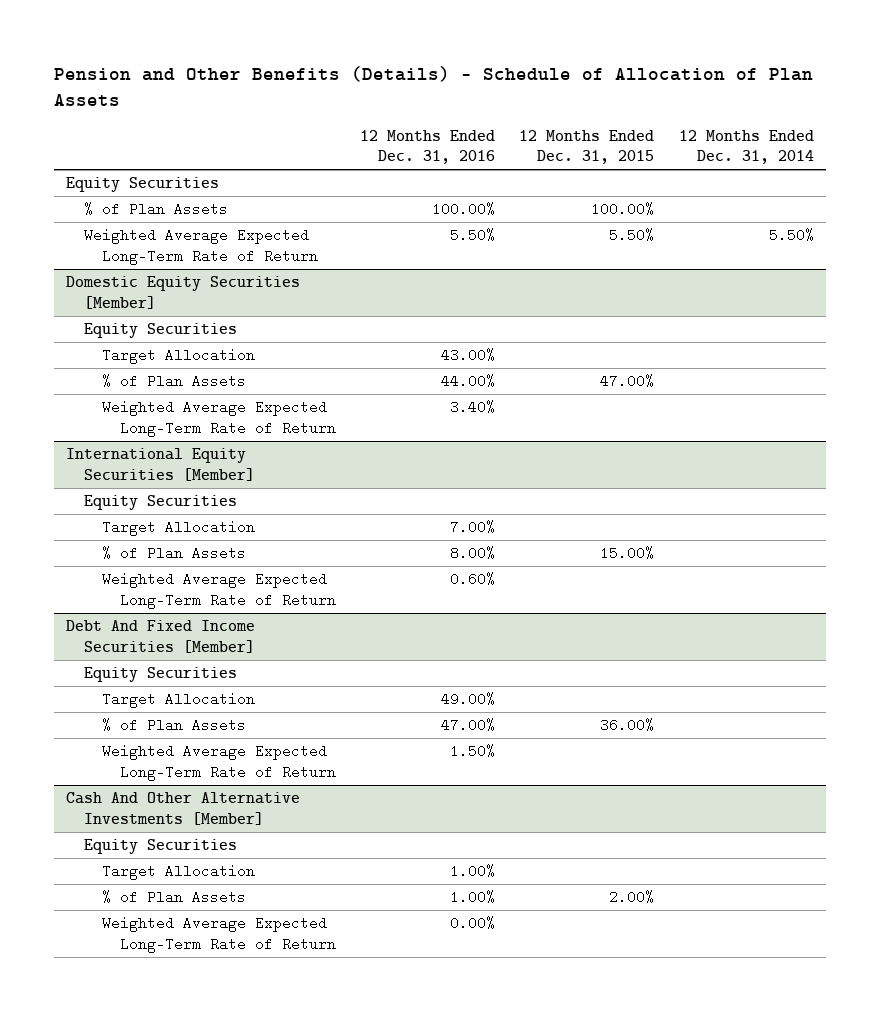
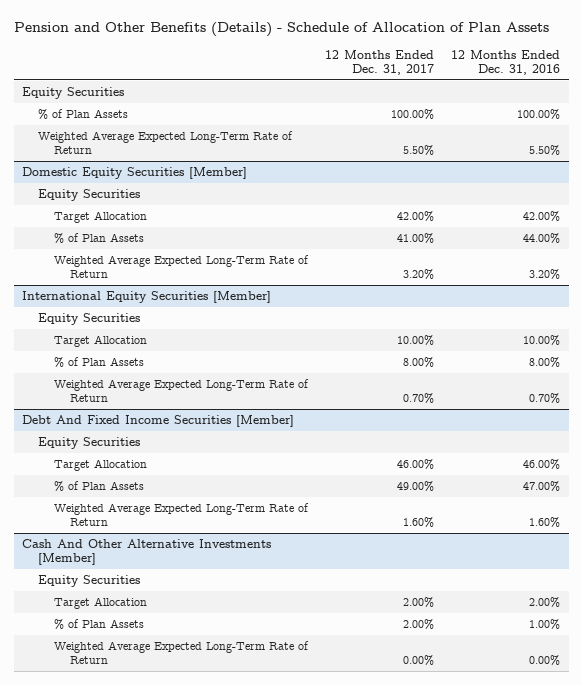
[519,129,655,165] 12 Months Ended Dec. 31, 2015 -> none
[678,129,814,165] 12 Months Ended Dec. 31, 2014 -> none
none -> [325,50,435,75] 12 Months Ended Dec. 31, 2017
[441,348,496,363] 43.00% -> [523,211,561,223] 42.00%
[450,400,496,415] 3.40% -> [529,268,561,280] 3.20%
[450,520,496,535] 7.00% -> [523,335,561,347] 10.00%
[450,572,496,587] 0.60% -> [529,392,561,404] 0.70%
[441,692,496,707] 49.00% -> [523,459,561,471] 46.00%
[450,744,496,759] 1.50% -> [529,516,561,528] 1.60%
[450,864,496,879] 1.00% -> [529,597,561,609] 2.00%

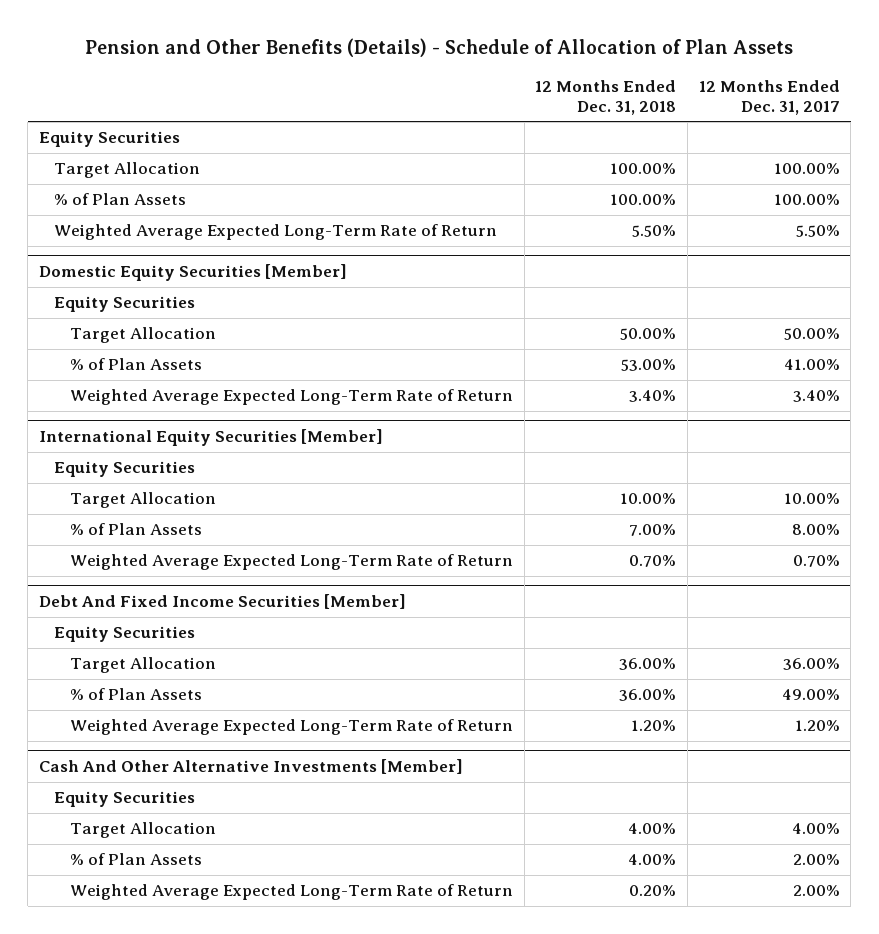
[451,50,561,75] 12 Months Ended Dec. 31, 2016 -> none
none -> [535,79,677,115] 12 Months Ended Dec. 31, 2018
none -> [54,162,201,179] Target Allocation
[397,211,435,223] 42.00% -> [783,328,840,341] 50.00%
[403,268,435,280] 3.20% -> [792,390,840,403] 3.40%
[397,459,435,471] 46.00% -> [782,658,840,671] 36.00%
[403,516,435,528] 1.60% -> [794,720,840,732] 1.20%
[403,597,435,609] 2.00% -> [791,823,840,835] 4.00%
[403,654,435,666] 0.00% -> [792,885,840,897] 2.00%

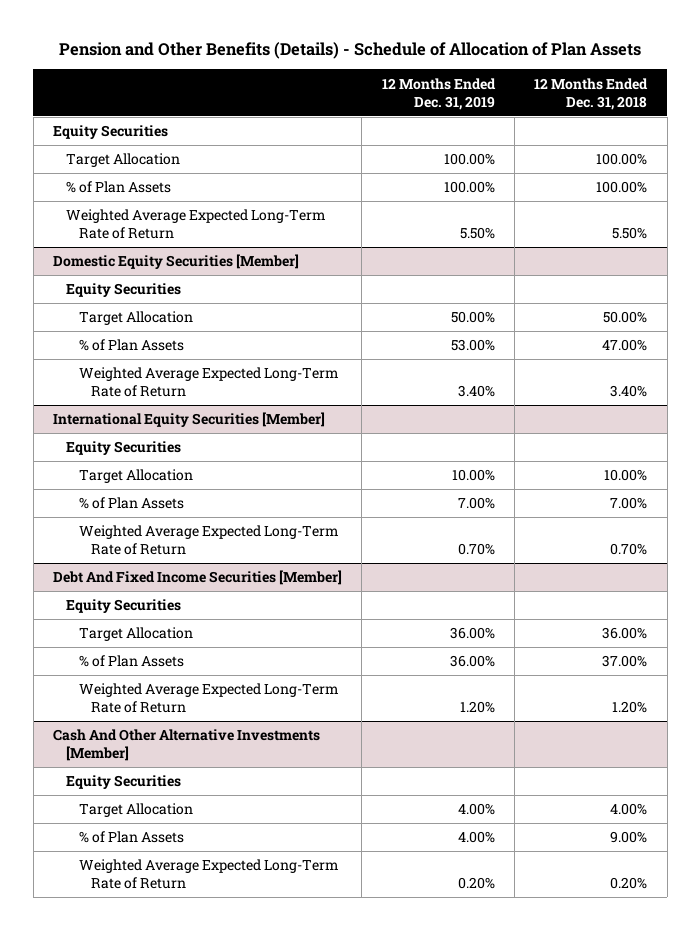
[698,79,840,115] 12 Months Ended Dec. 31, 2017 -> none
none -> [381,77,496,110] 12 Months Ended Dec. 31, 2019
[621,359,677,372] 53.00% -> [602,339,648,352] 47.00%
[619,689,677,702] 36.00% -> [602,655,648,668] 37.00%
[628,854,677,866] 4.00% -> [610,831,648,844] 9.00%

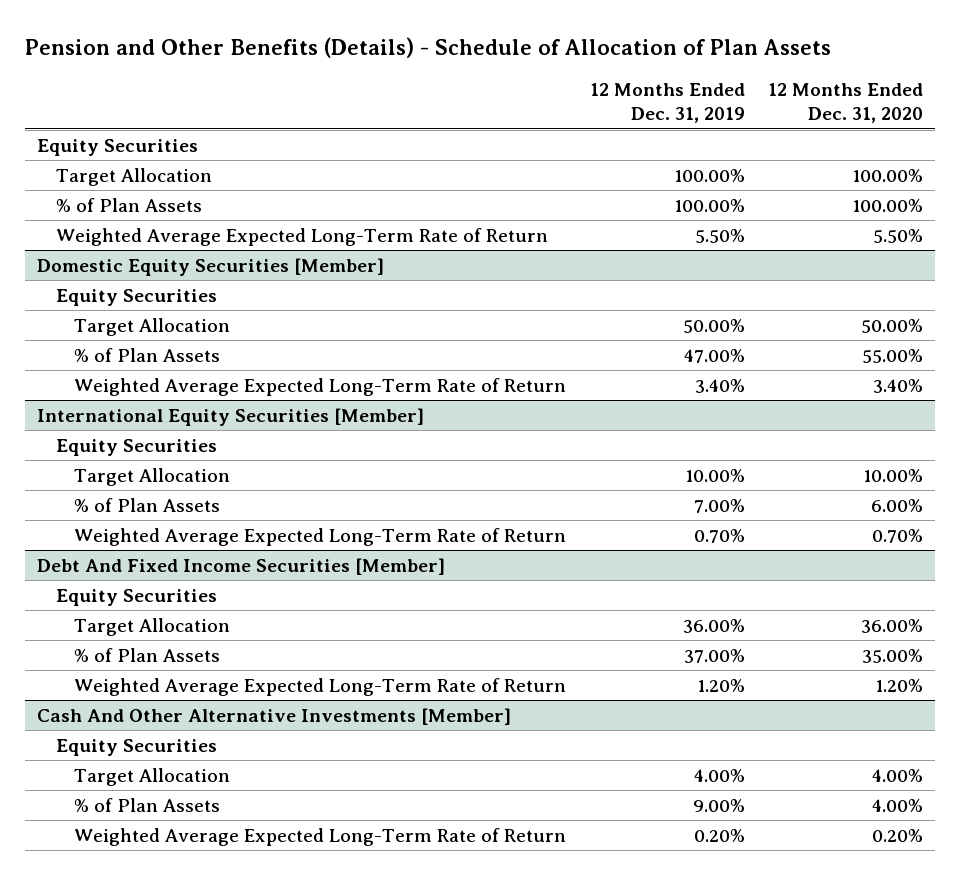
[534,77,649,110] 12 Months Ended Dec. 31, 2018 -> none
none -> [768,82,924,124] 12 Months Ended Dec. 31, 2020
[450,339,495,352] 53.00% -> [683,348,745,363] 47.00%
[449,655,495,668] 36.00% -> [683,648,745,663] 37.00%
[457,831,495,844] 4.00% -> [692,798,745,812] 9.00%

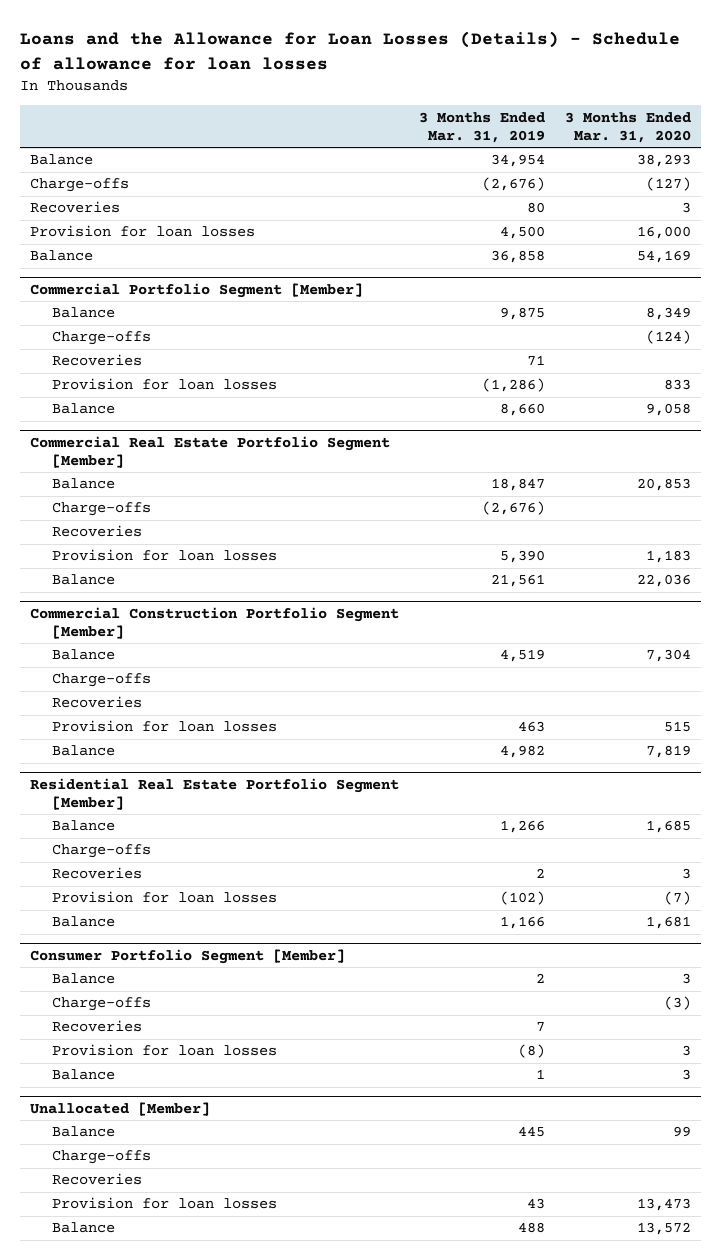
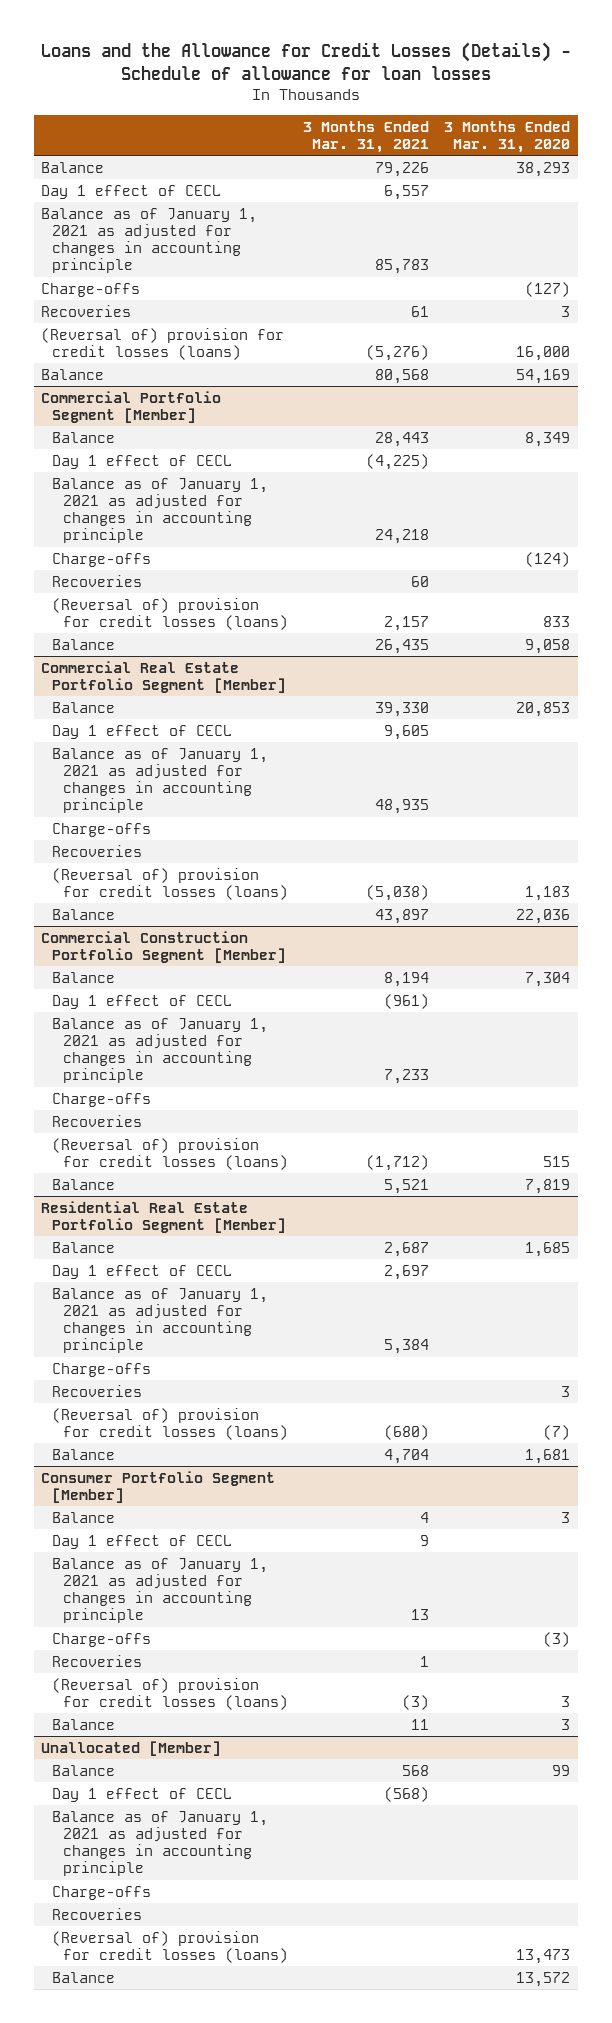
[19,31,680,70] Loans and the Allowance for Loan Losses (Details) - Schedule of allowance for loan losses -> [40,41,571,80] Loans and the Allowance for Credit Losses (Details) - Schedule of allowance for loan losses
[419,111,546,144] 3 Months Ended Mar. 31, 2019 -> none
none -> [303,120,430,153] 3 Months Ended Mar. 31, 2021
none -> [41,184,222,199] Day 1 effect of CECL
none -> [41,207,258,274] Balance as of January 1, 2021 as adjusted for changes in accounting principle
[29,225,255,238] Provision for loan losses -> [41,327,285,360] (Reversal of) provision for credit losses (loans)
none -> [52,454,233,469] Day 1 effect of CECL
none -> [52,477,269,544] Balance as of January 1, 2021 as adjusted for changes in accounting principle
[51,378,277,391] Provision for loan losses -> [52,597,288,630] (Reversal of) provision for credit losses (loans)
none -> [52,724,233,739] Day 1 effect of CECL
none -> [52,747,269,814] Balance as of January 1, 2021 as adjusted for changes in accounting principle
[51,549,277,562] Provision for loan losses -> [52,867,288,900] (Reversal of) provision for credit losses (loans)
none -> [52,994,233,1009] Day 1 effect of CECL
none -> [52,1017,269,1084] Balance as of January 1, 2021 as adjusted for changes in accounting principle
[51,720,277,733] Provision for loan losses -> [52,1137,288,1170] (Reversal of) provision for credit losses (loans)
none -> [52,1264,233,1279] Day 1 effect of CECL
none -> [52,1287,269,1354] Balance as of January 1, 2021 as adjusted for changes in accounting principle
[51,891,277,904] Provision for loan losses -> [52,1407,288,1440] (Reversal of) provision for credit losses (loans)
none -> [52,1534,233,1549] Day 1 effect of CECL
none -> [52,1557,269,1624] Balance as of January 1, 2021 as adjusted for changes in accounting principle
[51,1044,277,1057] Provision for loan losses -> [52,1677,288,1710] (Reversal of) provision for credit losses (loans)
none -> [52,1787,233,1802] Day 1 effect of CECL
none -> [52,1810,269,1877] Balance as of January 1, 2021 as adjusted for changes in accounting principle
[51,1197,277,1210] Provision for loan losses -> [52,1930,288,1963] (Reversal of) provision for credit losses (loans)

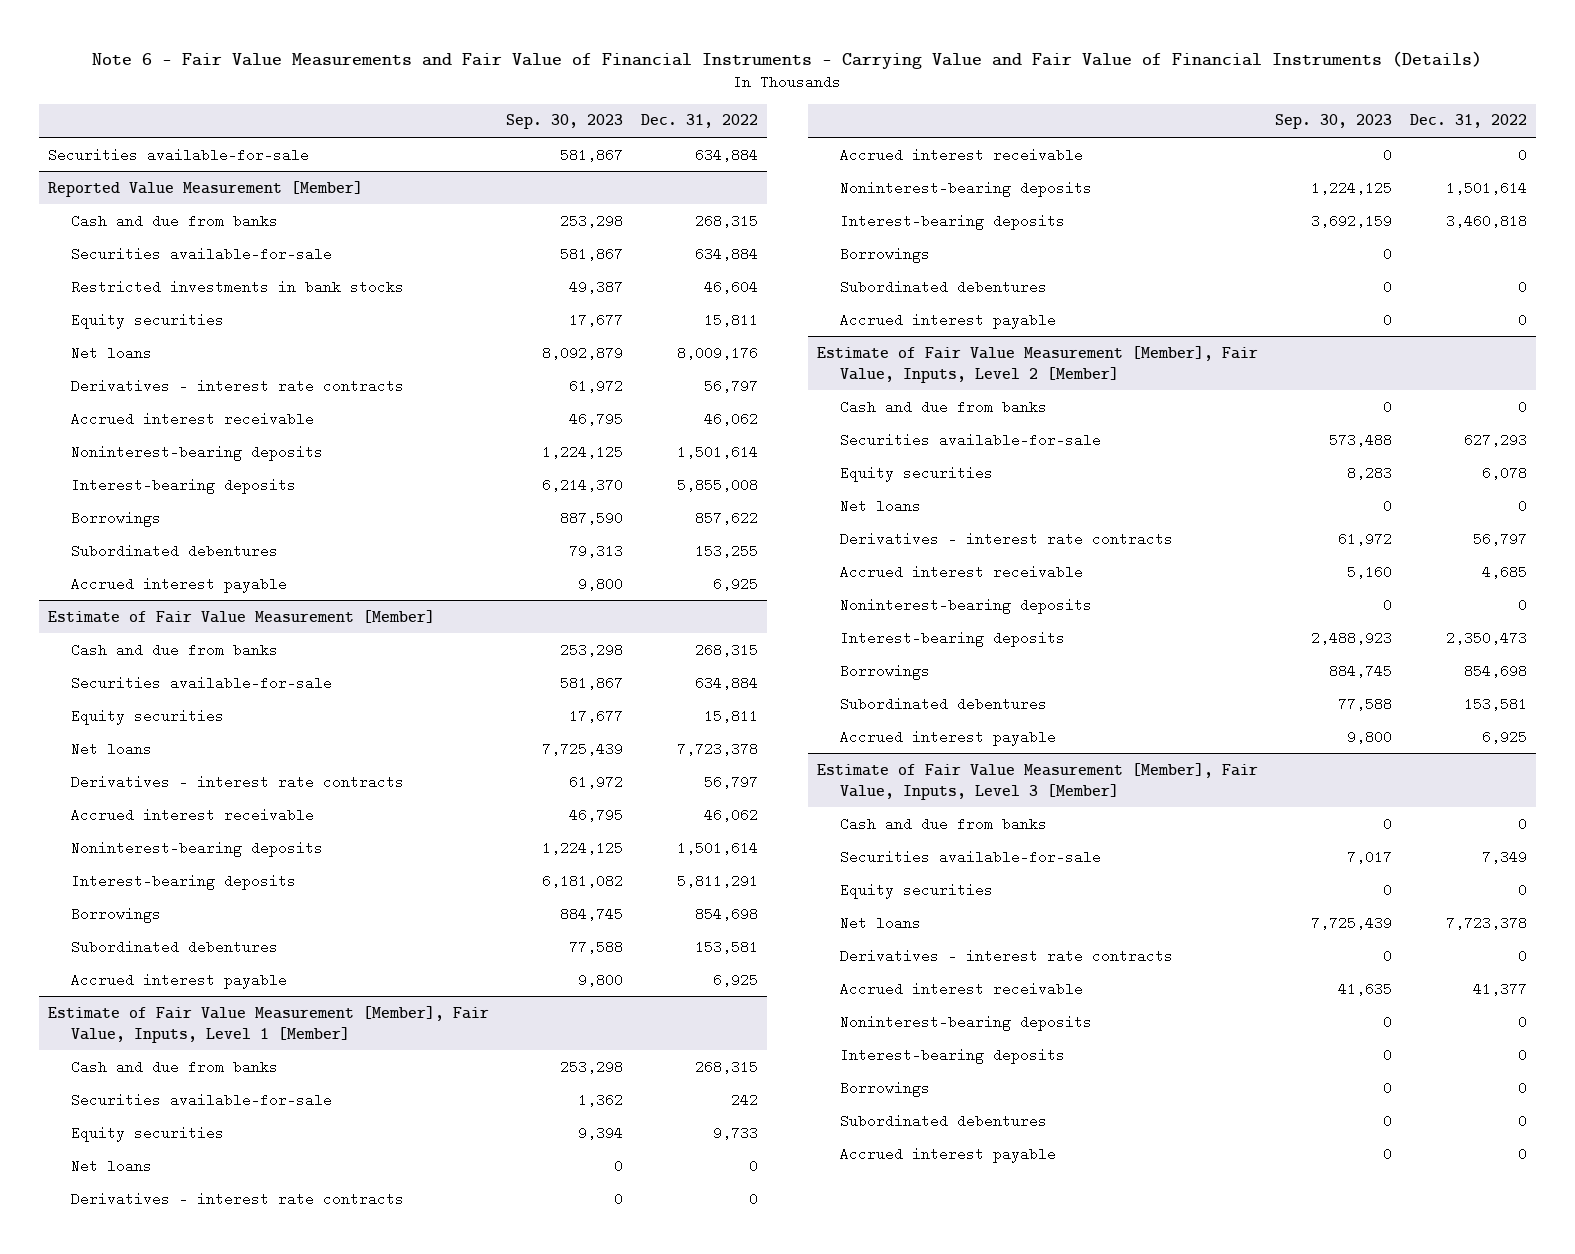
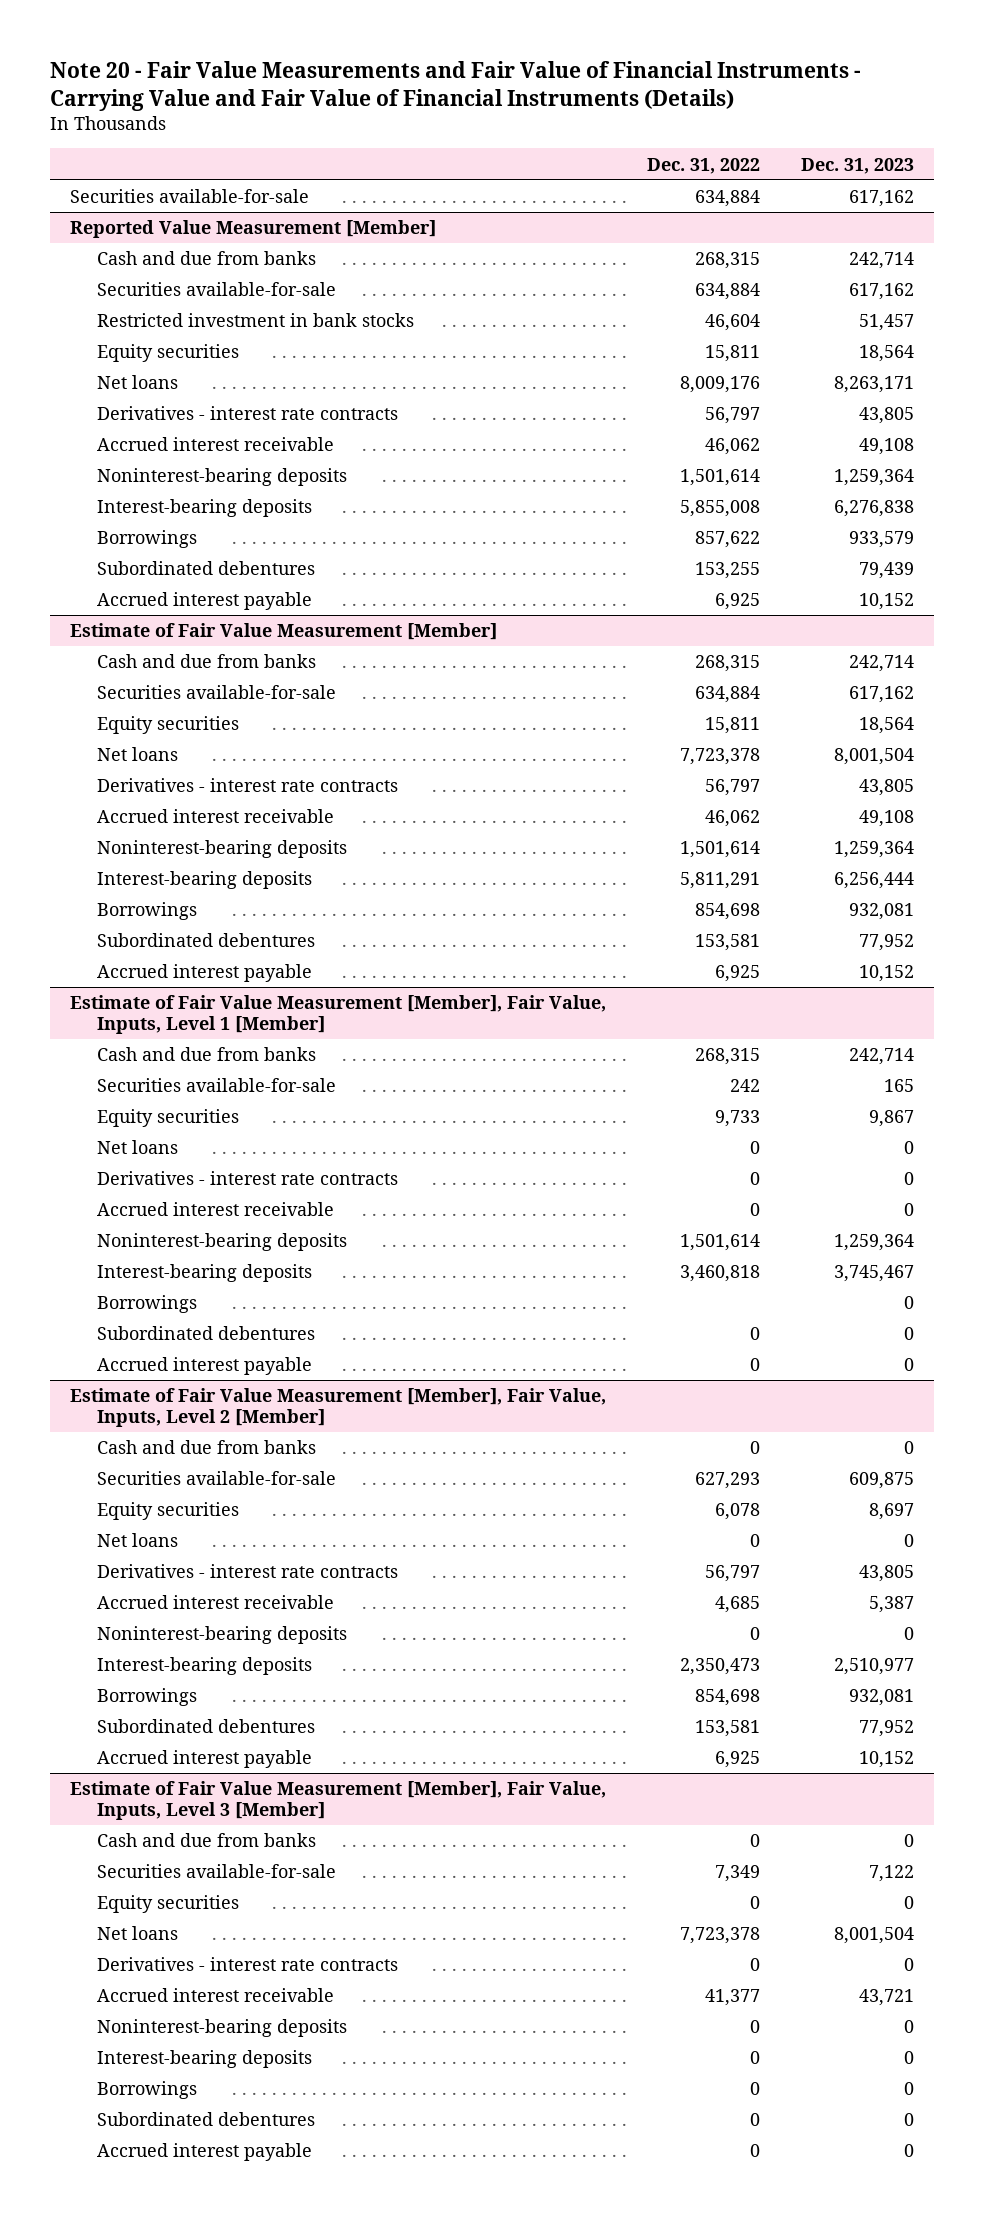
[92,50,1483,69] Note 6 - Fair Value Measurements and Fair Value of Financial Instruments - Carrying Value and Fair Value of Financial Instruments (Details) -> [49,60,861,111] Note 20 - Fair Value Measurements and Fair Value of Financial Instruments - Carrying Value and Fair Value of Financial Instruments (Details)
[506,114,624,130] Sep. 30, 2023 -> none
none -> [801,157,915,174] Dec. 31, 2023
[70,279,404,294] Restricted investments in bank stocks -> [96,313,414,328] Restricted investment in bank stocks

